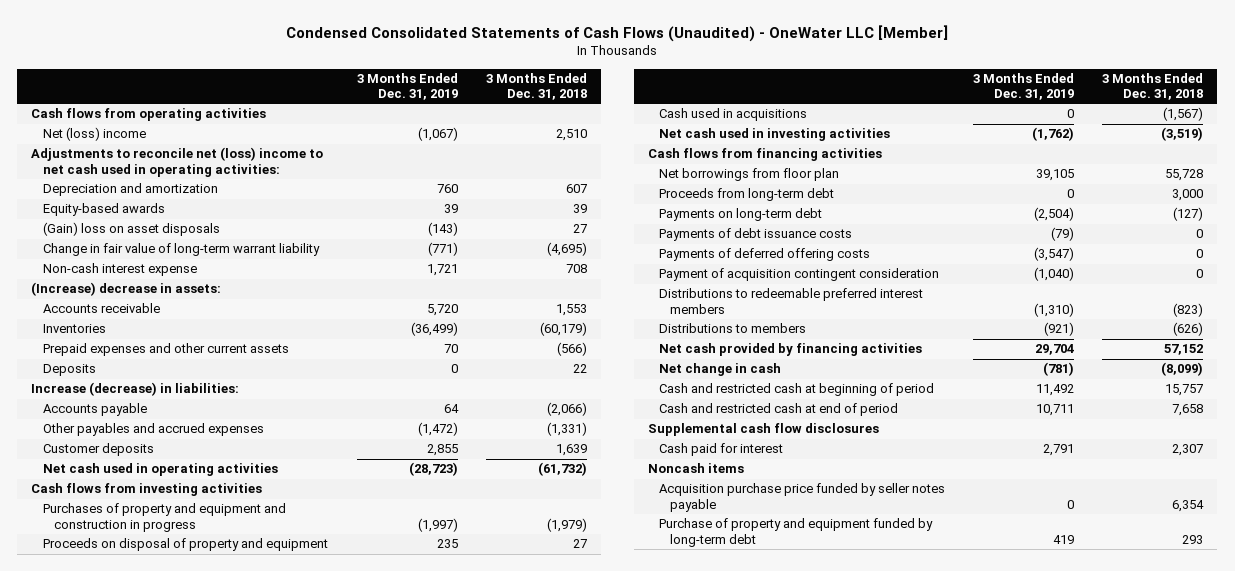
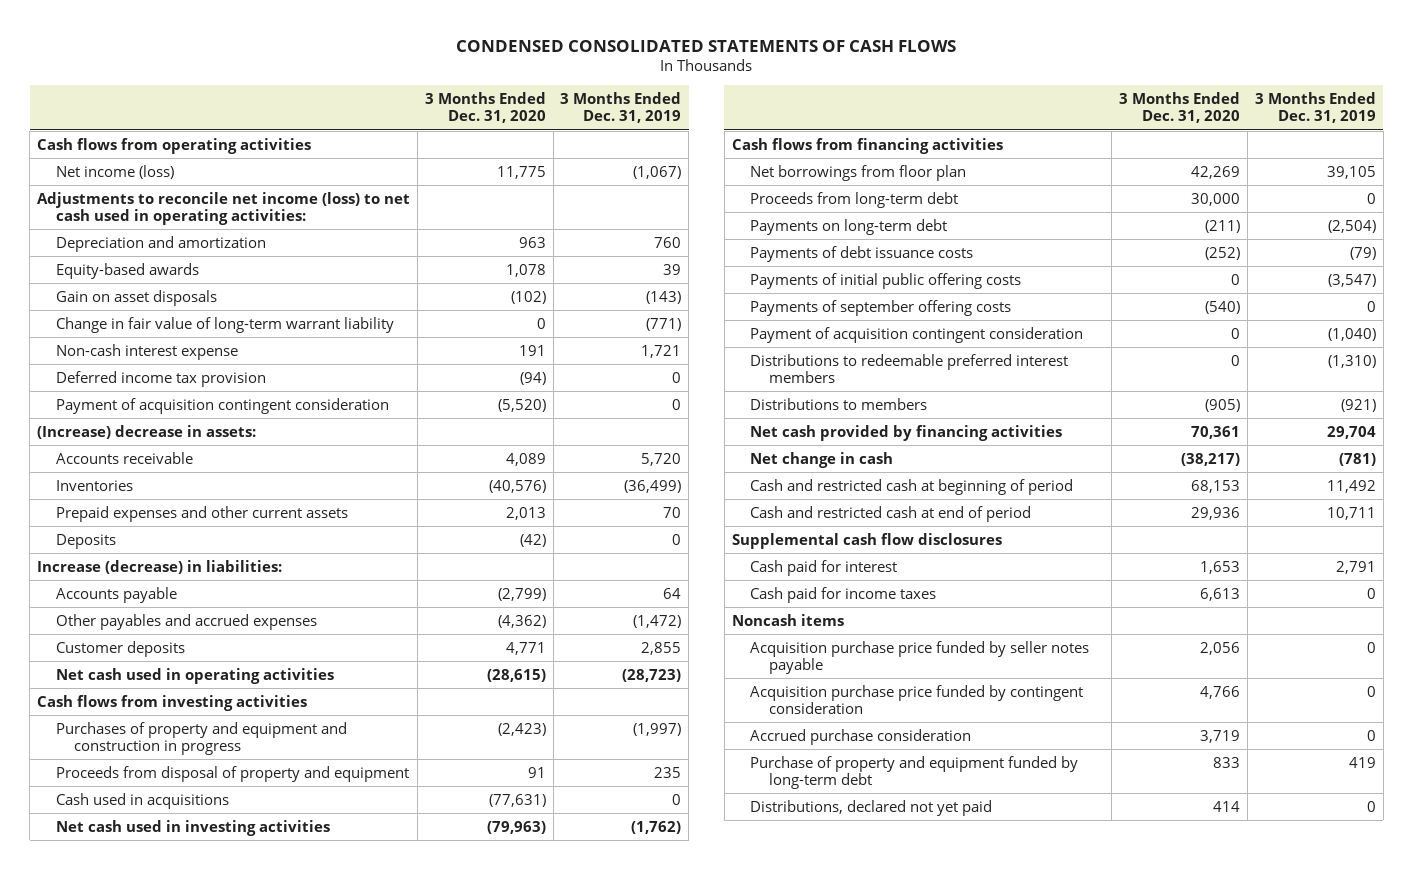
[286,24,949,42] Condensed Consolidated Statements of Cash Flows (Unaudited) - OneWater LLC [Member] -> [456,39,957,52] CONDENSED CONSOLIDATED STATEMENTS OF CASH FLOWS
[485,73,587,101] 3 Months Ended Dec. 31, 2018 -> none
none -> [424,91,546,124] 3 Months Ended Dec. 31, 2020
[42,127,146,142] Net (loss) income -> [55,164,174,179] Net income (loss)
[31,147,324,177] Adjustments to reconcile net (loss) income to net cash used in operating activities: -> [37,191,411,225] Adjustments to reconcile net income (loss) to net cash used in operating activities:
[42,222,220,237] (Gain) loss on asset disposals -> [55,289,217,306] Gain on asset disposals
none -> [55,370,266,387] Deferred income tax provision
none -> [55,397,389,414] Payment of acquisition contingent consideration
[42,538,328,552] Proceeds on disposal of property and equipment -> [55,765,409,782] Proceeds from disposal of property and equipment
[659,248,871,262] Payments of deferred offering costs -> [750,272,1022,289] Payments of initial public offering costs
none -> [750,299,1012,316] Payments of september offering costs
none -> [750,586,937,603] Cash paid for income taxes
none -> [750,684,1084,714] Acquisition purchase price funded by contingent consideration
none -> [750,728,972,745] Accrued purchase consideration
none -> [750,799,993,816] Distributions, declared not yet paid

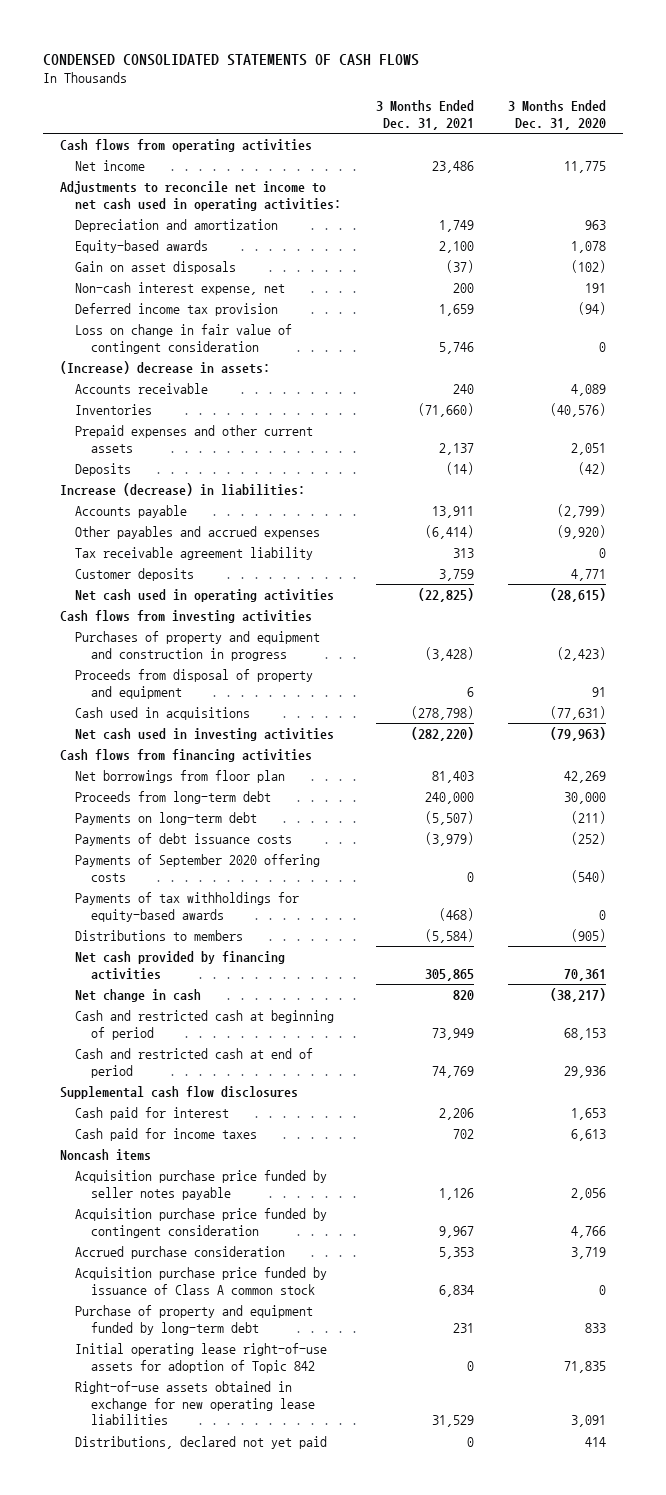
[560,91,682,124] 3 Months Ended Dec. 31, 2019 -> none
none -> [375,100,474,130] 3 Months Ended Dec. 31, 2021
[55,164,174,179] Net income (loss) -> [75,159,146,171] Net income
[37,191,411,225] Adjustments to reconcile net income (loss) to net cash used in operating activities: -> [59,180,342,211] Adjustments to reconcile net income to net cash used in operating activities:
[55,316,394,333] Change in fair value of long-term warrant liability -> none
[55,343,238,360] Non-cash interest expense -> [75,281,286,295] Non-cash interest expense, net
[55,397,389,414] Payment of acquisition contingent consideration -> none
none -> [75,323,293,354] Loss on change in fair value of contingent consideration
[505,506,546,520] 2,013 -> [571,442,607,455] 2,051
[497,614,546,628] (4,362) -> [557,524,607,539] (9,920)
none -> [75,546,314,560] Tax receivable agreement liability
[750,272,1022,289] Payments of initial public offering costs -> none
[750,326,1084,343] Payment of acquisition contingent consideration -> none
[750,353,1069,383] Distributions to redeemable preferred interest members -> none
[750,299,1012,316] Payments of september offering costs -> [75,853,321,882] Payments of September 2020 offering costs
none -> [75,891,300,922] Payments of tax withholdings for equity-based awards
none -> [75,1266,328,1295] Acquisition purchase price funded by issuance of Class A common stock
none -> [75,1342,328,1373] Initial operating lease right-of-use assets for adoption of Topic 842
none -> [75,1380,315,1426] Right-of-use assets obtained in exchange for new operating lease liabilities

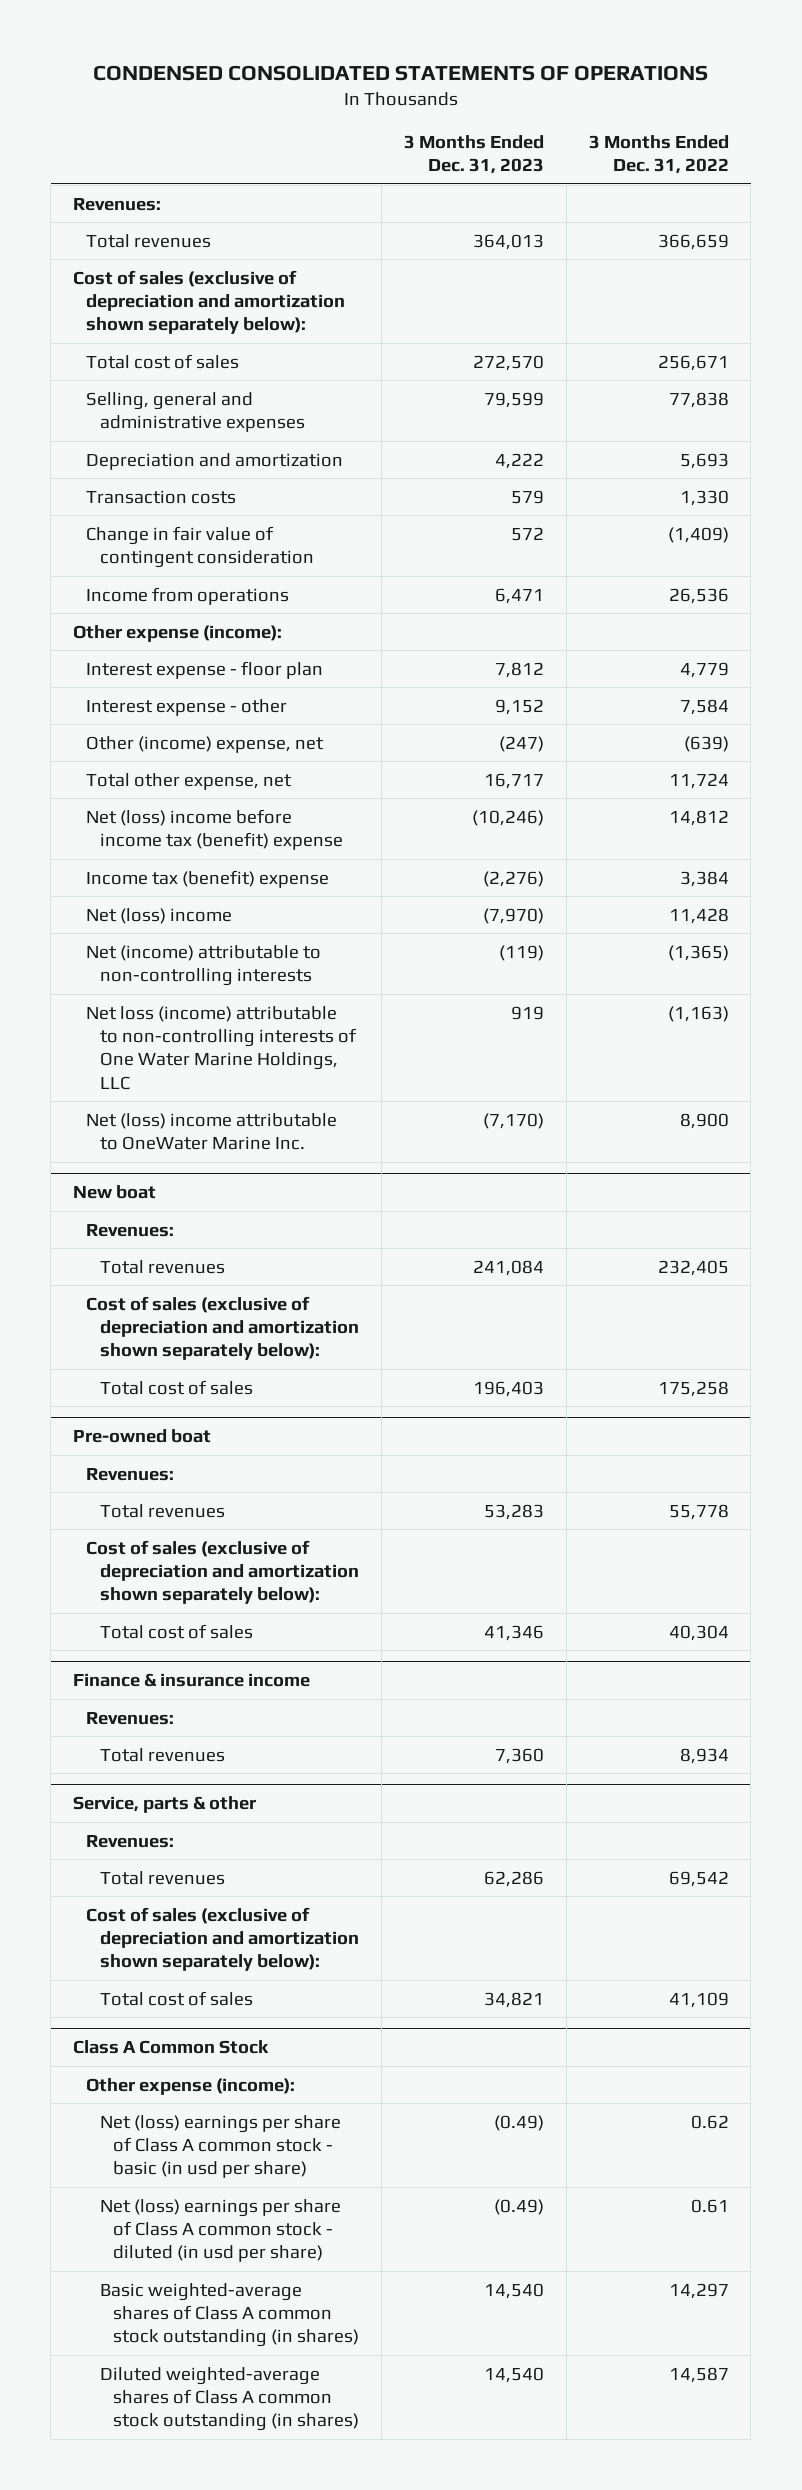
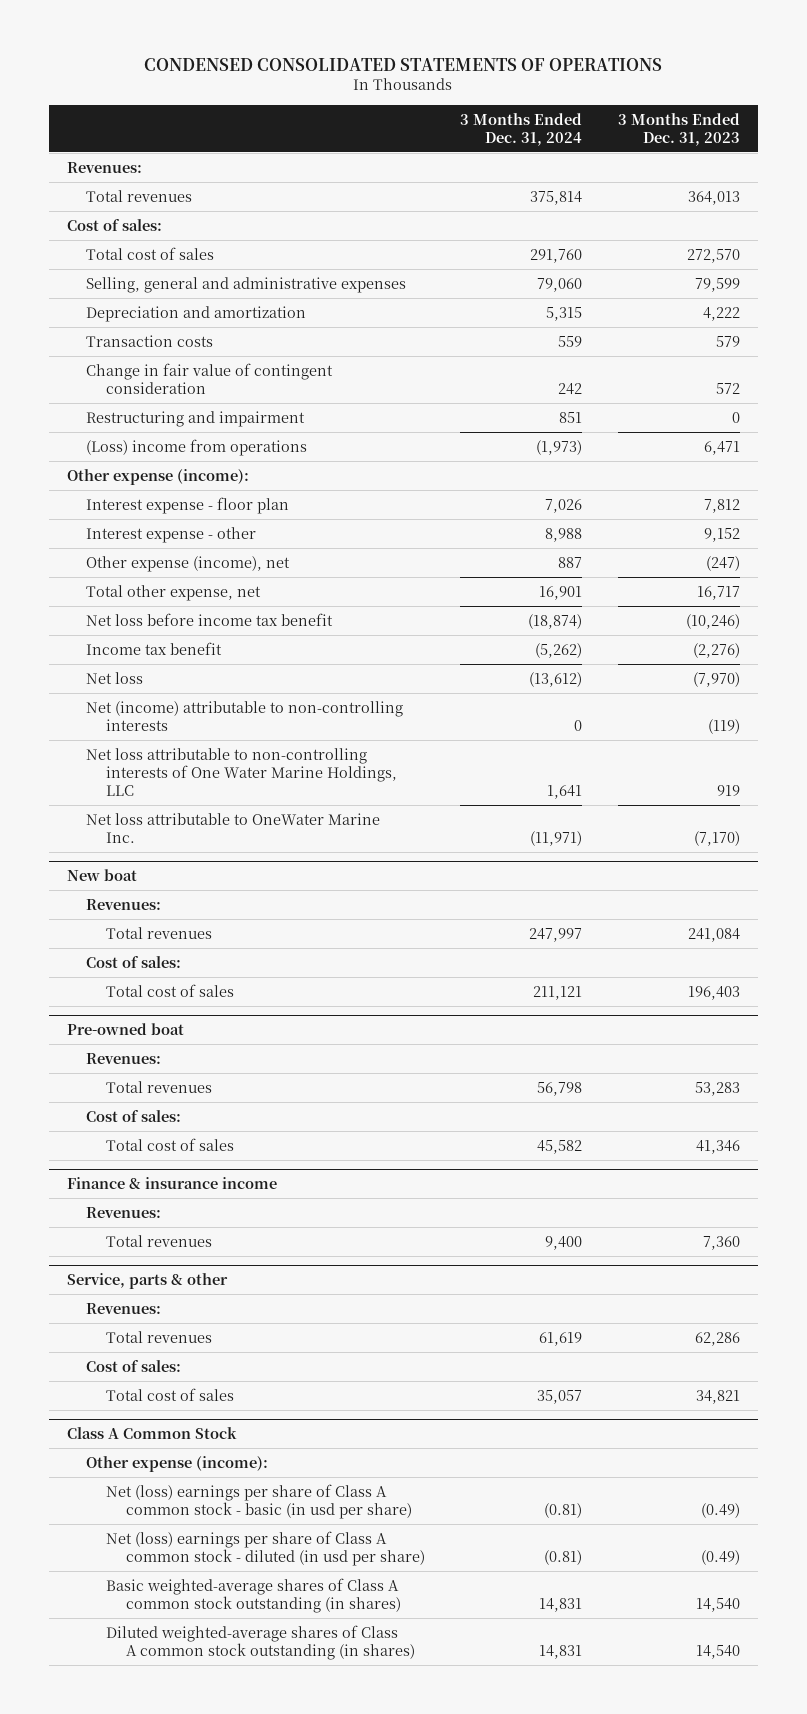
[588,134,729,175] 3 Months Ended Dec. 31, 2022 -> none
none -> [460,112,583,146] 3 Months Ended Dec. 31, 2024
[72,269,346,335] Cost of sales (exclusive of depreciation and amortization shown separately below): -> [66,218,162,231] Cost of sales:
none -> [86,410,306,427] Restructuring and impairment
[86,586,290,605] Income from operations -> [86,438,308,456] (Loss) income from operations
[86,735,325,753] Other (income) expense, net -> [86,555,291,572] Other expense (income), net
[86,808,343,851] Net (loss) income before income tax (benefit) expense -> [86,612,334,626] Net loss before income tax benefit
[86,869,330,888] Income tax (benefit) expense -> [86,641,223,655] Income tax benefit
[86,907,233,924] Net (loss) income -> [86,671,144,684] Net loss
[86,1005,357,1090] Net loss (income) attributable to non-controlling interests of One Water Marine Holdings, LLC -> [86,747,397,797] Net loss attributable to non-controlling interests of One Water Marine Holdings, LLC
[86,1112,338,1151] Net (loss) income attributable to OneWater Marine Inc. -> [86,812,381,843] Net loss attributable to OneWater Marine Inc.
[86,1295,359,1361] Cost of sales (exclusive of depreciation and amortization shown separately below): -> [86,955,182,968] Cost of sales:
[86,1539,359,1605] Cost of sales (exclusive of depreciation and amortization shown separately below): -> [86,1109,182,1122] Cost of sales:
[86,1906,359,1972] Cost of sales (exclusive of depreciation and amortization shown separately below): -> [86,1359,182,1372] Cost of sales:

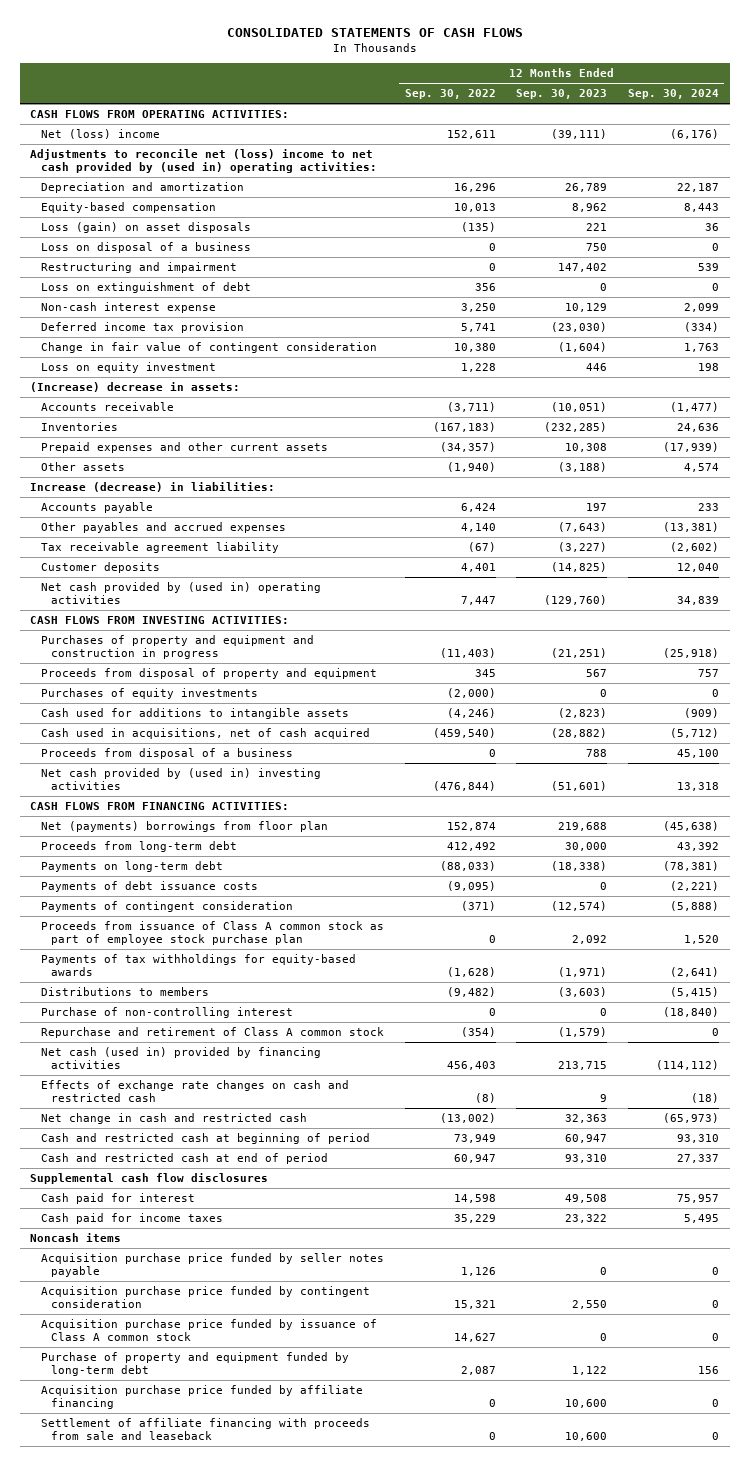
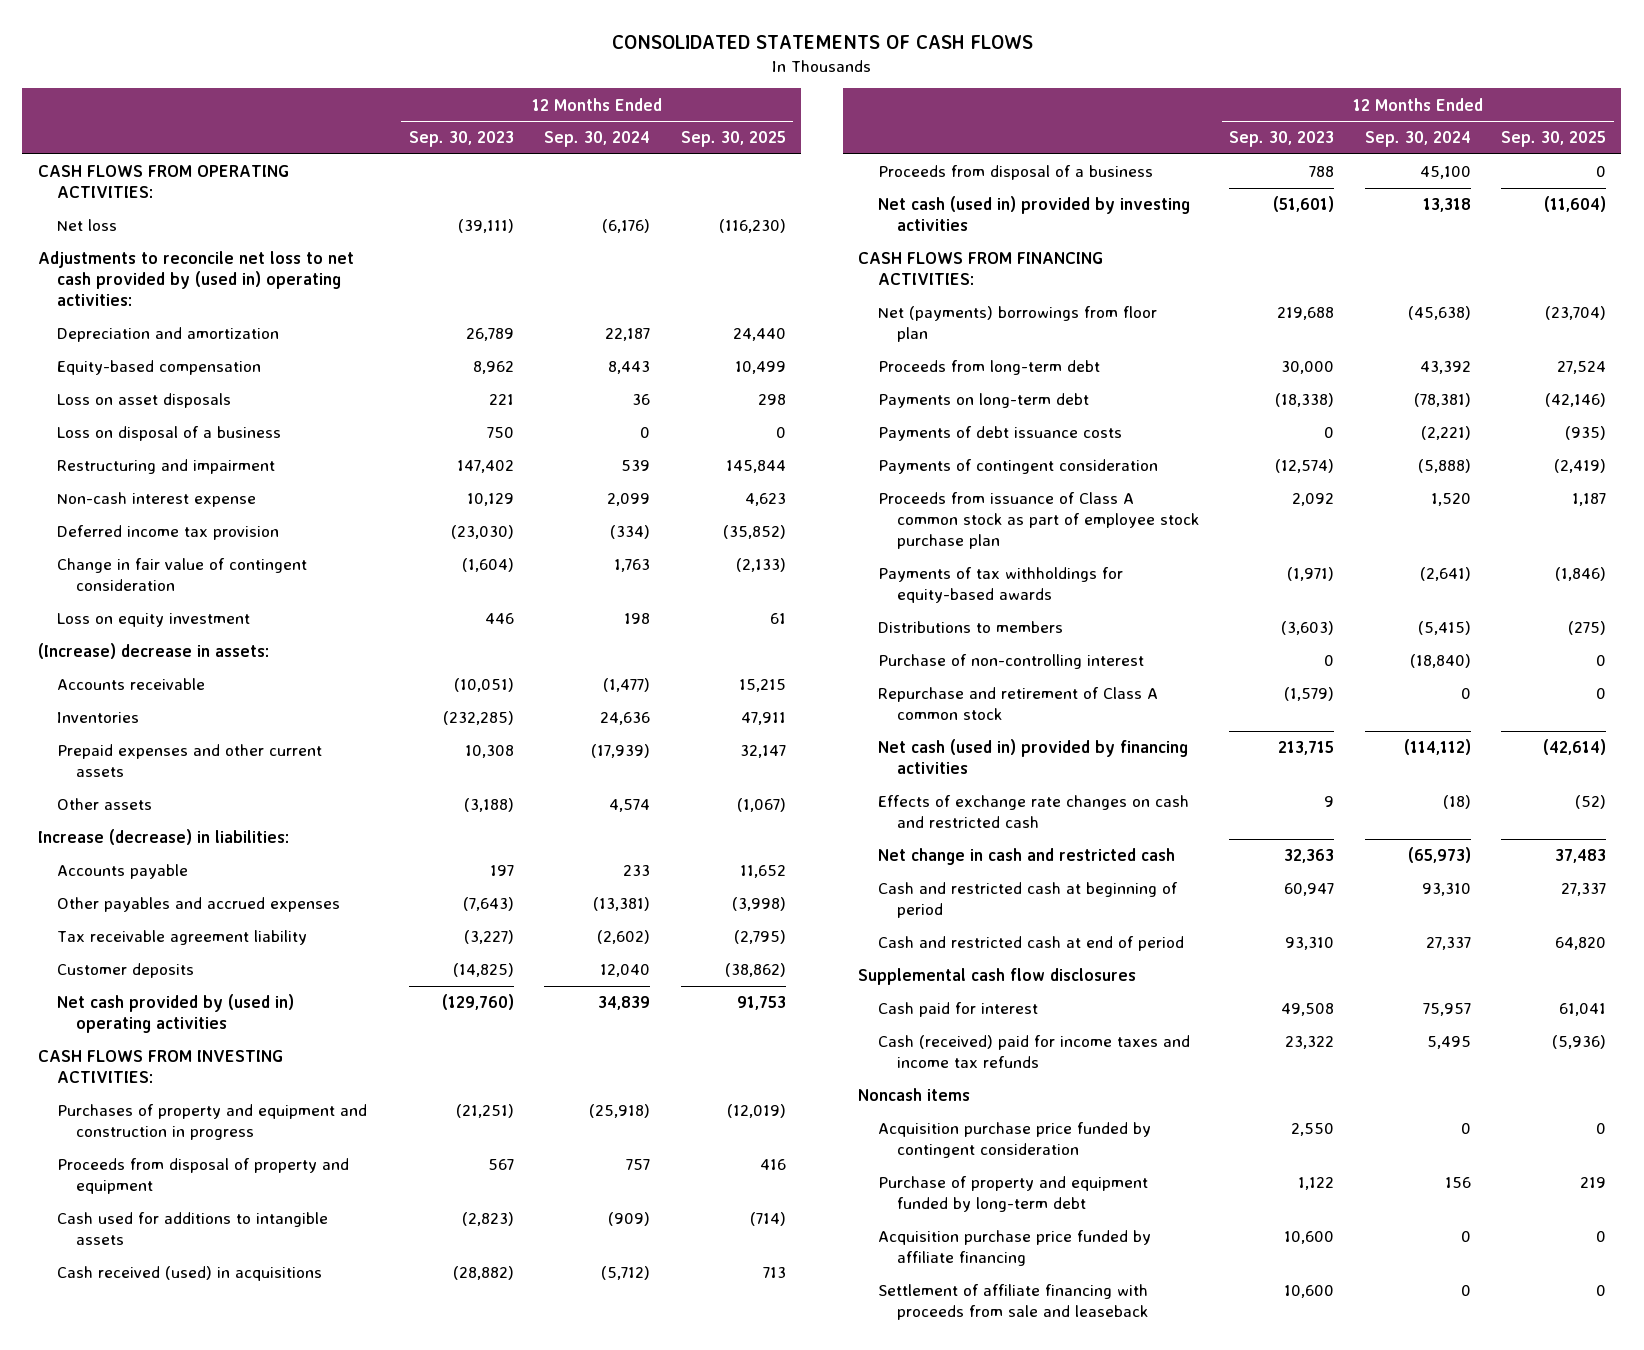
[404,89,496,100] Sep. 30, 2022 -> none
none -> [680,131,786,148] Sep. 30, 2025
[40,129,160,140] Net (loss) income -> [56,219,117,232] Net loss
[30,149,377,174] Adjustments to reconcile net (loss) income to net cash provided by (used in) operating activities: -> [37,251,354,307] Adjustments to reconcile net loss to net cash provided by (used in) operating activities:
[40,222,251,234] Loss (gain) on asset disposals -> [56,393,231,409] Loss on asset disposals
[40,282,251,294] Loss on extinguishment of debt -> none
[40,688,258,700] Purchases of equity investments -> none
[40,728,370,740] Cash used in acquisitions, net of cash acquired -> [56,1266,322,1282] Cash received (used) in acquisitions
[40,768,321,791] Net cash provided by (used in) investing activities -> [877,196,1190,232] Net cash (used in) provided by investing activities
[40,1213,223,1225] Cash paid for income taxes -> [877,1035,1190,1069] Cash (received) paid for income taxes and income tax refunds
[40,1253,384,1278] Acquisition purchase price funded by seller notes payable -> none
[40,1319,377,1342] Acquisition purchase price funded by issuance of Class A common stock -> none

